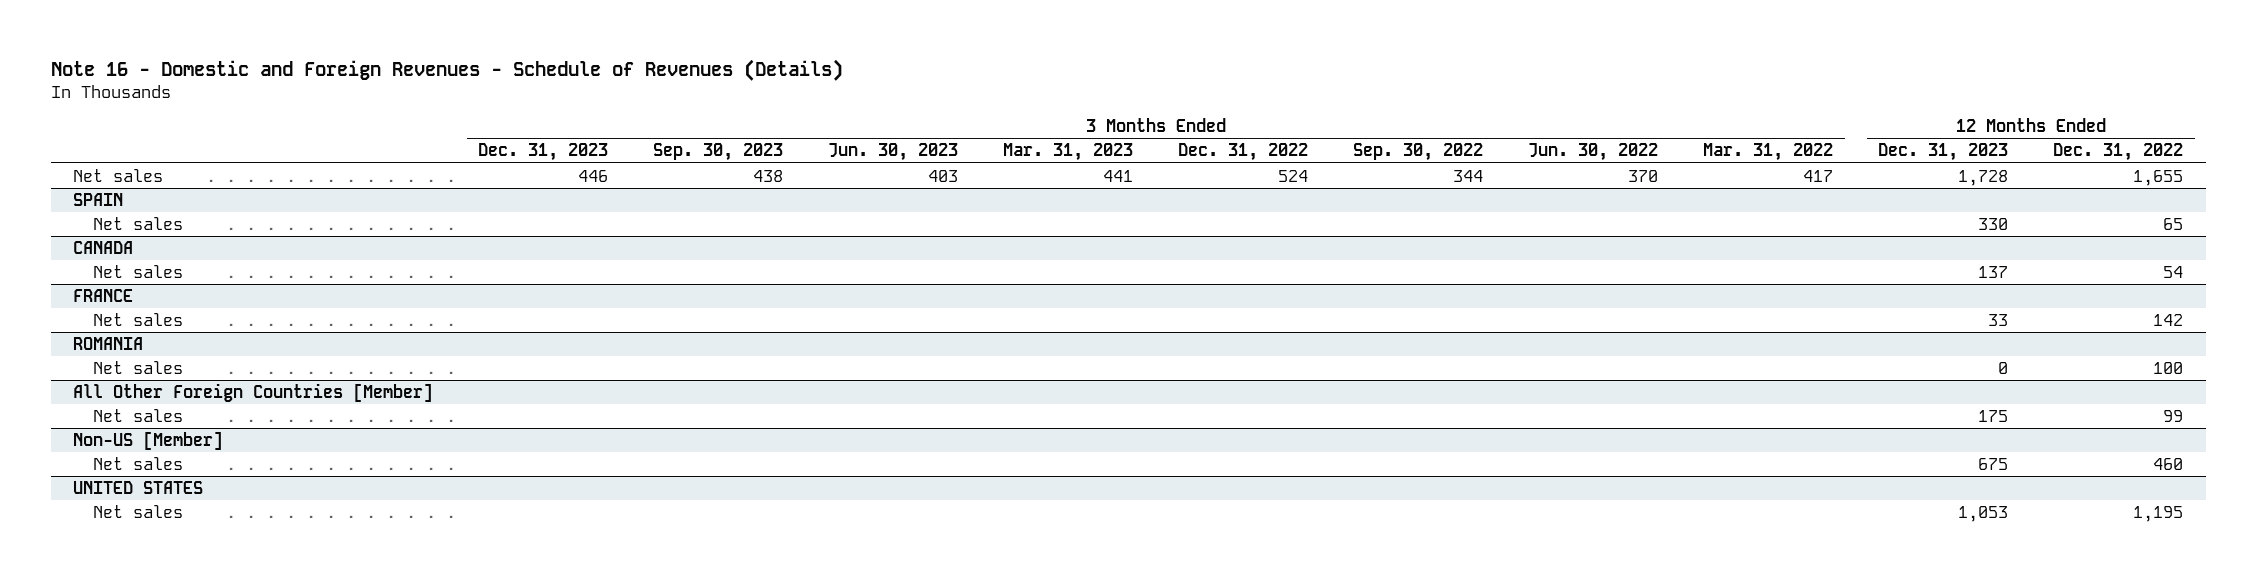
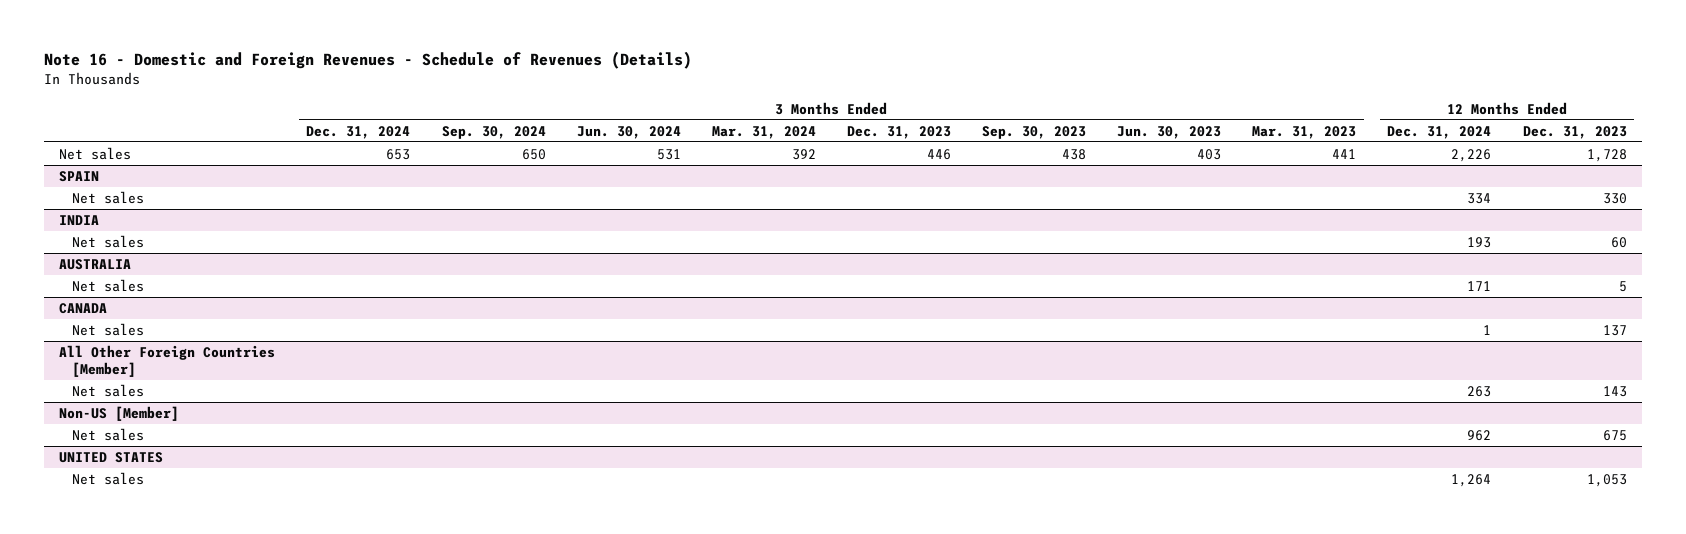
[1178,143,1309,162] Dec. 31, 2022 -> none
[1353,143,1484,162] Sep. 30, 2022 -> none
[1528,143,1659,162] Jun. 30, 2022 -> none
[1703,143,1834,162] Mar. 31, 2022 -> none
[2053,143,2184,162] Dec. 31, 2022 -> none
none -> [306,125,411,139] Dec. 31, 2024
none -> [441,125,546,139] Sep. 30, 2024
none -> [576,125,681,139] Jun. 30, 2024
none -> [711,125,816,139] Mar. 31, 2024
none -> [1387,125,1492,139] Dec. 31, 2024
none -> [59,214,100,225] INDIA
none -> [71,234,144,248] Net sales
none -> [59,258,132,270] AUSTRALIA
none -> [71,278,144,292] Net sales
[73,288,134,302] FRANCE -> none
[93,312,184,326] Net sales -> none
[73,336,144,350] ROMANIA -> none
[93,360,184,374] Net sales -> none
[1978,409,2009,422] 175 -> [1602,385,1627,397] 143

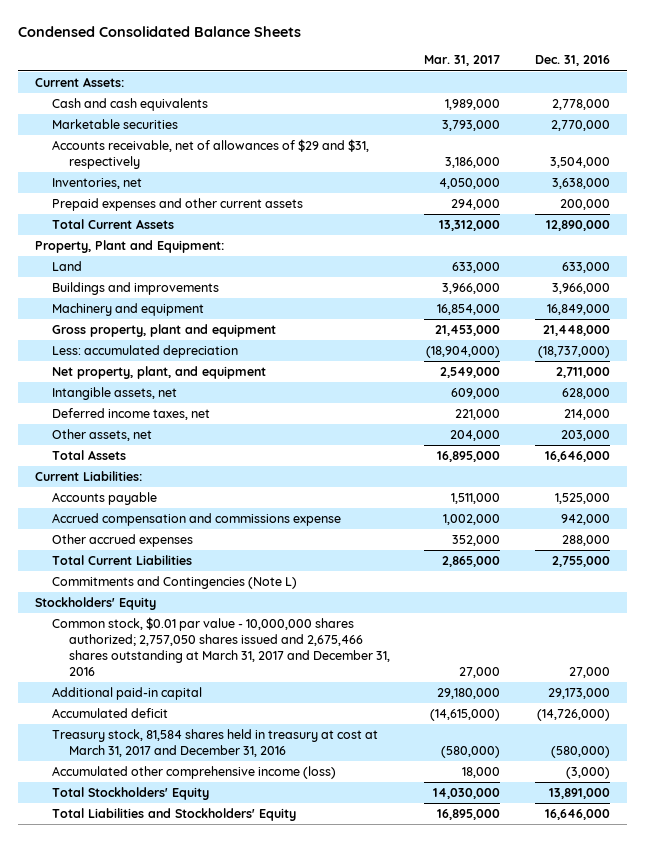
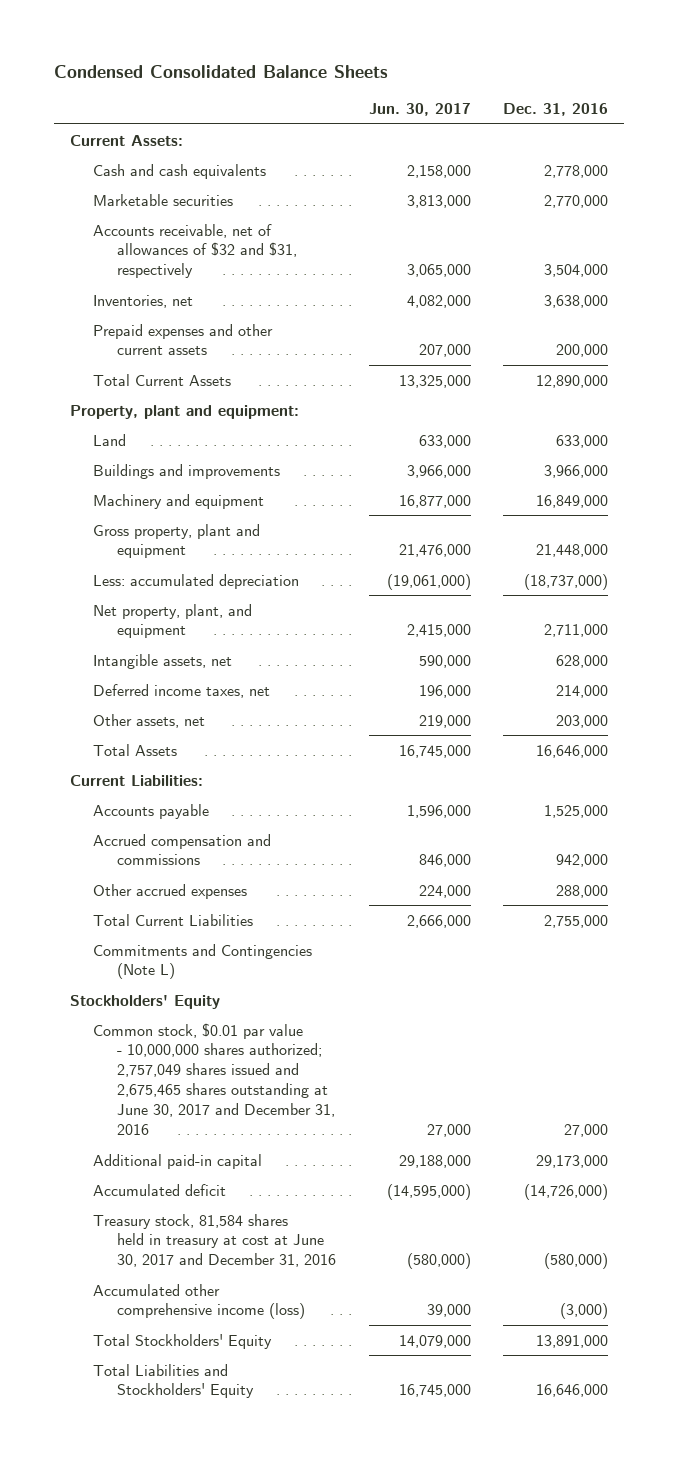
[424,55,501,67] Mar. 31, 2017 -> none
none -> [368,102,471,116] Jun. 30, 2017
[51,139,369,169] Accounts receivable, net of allowances of $29 and $31, respectively -> [93,223,297,279] Accounts receivable, net of allowances of $32 and $31, respectively
[34,240,224,254] Property, Plant and Equipment: -> [69,404,299,419] Property, plant and equipment:
[51,513,341,527] Accrued compensation and commissions expense -> [93,833,272,866] Accrued compensation and commissions
[51,617,390,676] Common stock, $0.01 par value - 10,000,000 shares authorized; 2,757,050 shares issued and 2,675,466 shares outstanding at March 31, 2017 and December 31, 2016 -> [93,1022,335,1136] Common stock, $0.01 par value - 10,000,000 shares authorized; 2,757,049 shares issued and 2,675,465 shares outstanding at June 30, 2017 and December 31, 2016
[51,729,378,757] Treasury stock, 81,584 shares held in treasury at cost at March 31, 2017 and December 31, 2016 -> [93,1213,336,1268] Treasury stock, 81,584 shares held in treasury at cost at June 30, 2017 and December 31, 2016

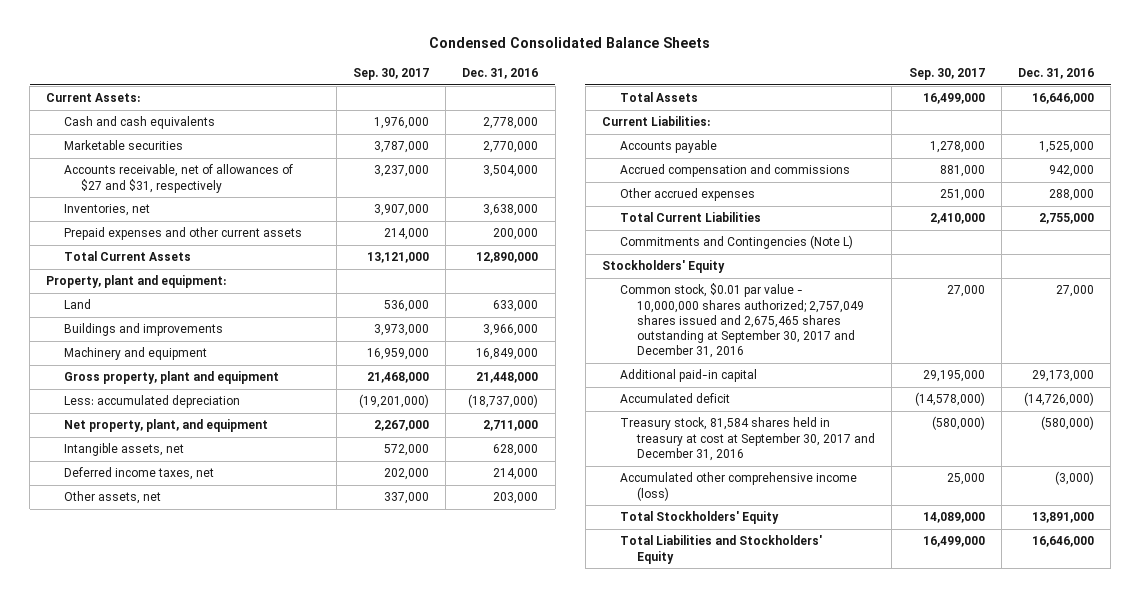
[368,102,471,116] Jun. 30, 2017 -> none
none -> [352,67,429,80] Sep. 30, 2017
[93,223,297,279] Accounts receivable, net of allowances of $32 and $31, respectively -> [63,164,293,193] Accounts receivable, net of allowances of $27 and $31, respectively
[93,1022,335,1136] Common stock, $0.01 par value - 10,000,000 shares authorized; 2,757,049 shares issued and 2,675,465 shares outstanding at June 30, 2017 and December 31, 2016 -> [619,283,865,358] Common stock, $0.01 par value - 10,000,000 shares authorized; 2,757,049 shares issued and 2,675,465 shares outstanding at September 30, 2017 and December 31, 2016
[93,1213,336,1268] Treasury stock, 81,584 shares held in treasury at cost at June 30, 2017 and December 31, 2016 -> [619,417,876,461] Treasury stock, 81,584 shares held in treasury at cost at September 30, 2017 and December 31, 2016

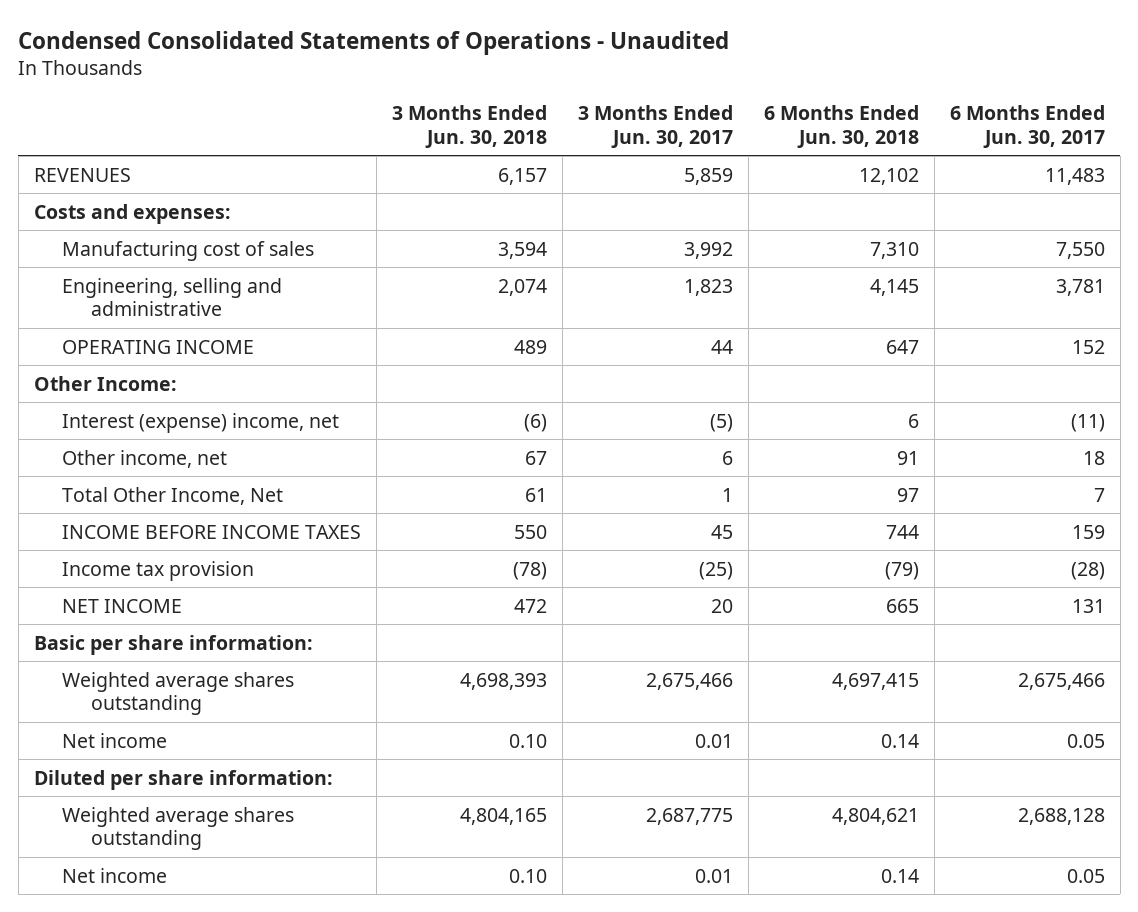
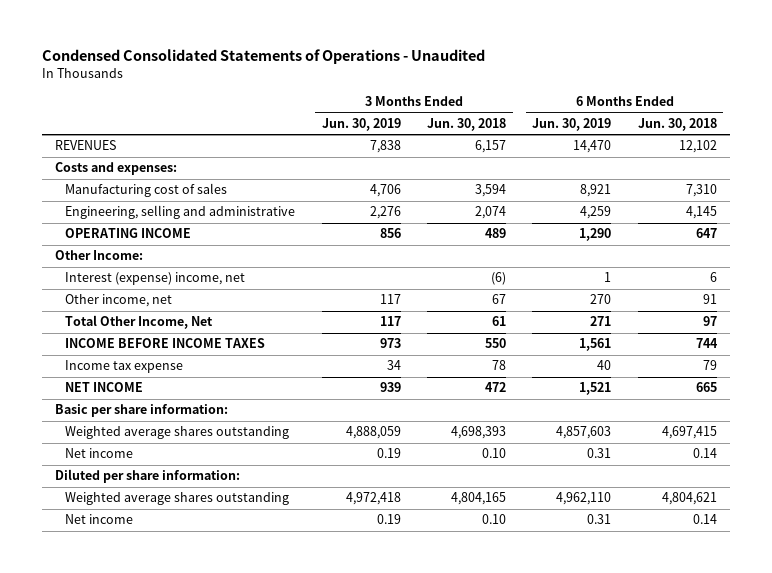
[577,105,733,148] 3 Months Ended Jun. 30, 2017 -> none
[949,105,1105,148] 6 Months Ended Jun. 30, 2017 -> none
none -> [321,117,401,131] Jun. 30, 2019
none -> [532,117,612,131] Jun. 30, 2019
[62,560,255,581] Income tax provision -> [65,360,184,374] Income tax expense
[513,561,548,580] (78) -> [491,360,506,371] 78
[884,561,919,580] (79) -> [702,360,717,371] 79

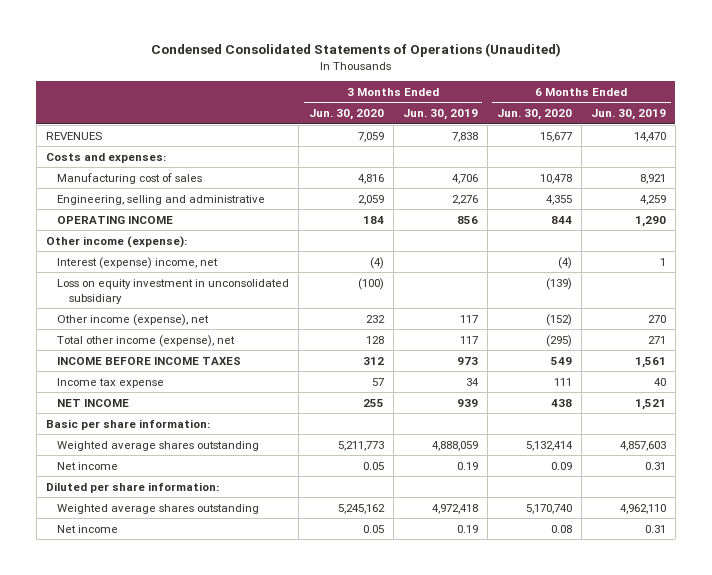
[42,49,486,65] Condensed Consolidated Statements of Operations - Unaudited -> [150,43,561,58] Condensed Consolidated Statements of Operations (Unaudited)
[426,117,506,131] Jun. 30, 2018 -> none
[637,117,717,131] Jun. 30, 2018 -> none
none -> [308,109,384,121] Jun. 30, 2020
none -> [496,109,572,121] Jun. 30, 2020
[55,250,144,261] Other Income: -> [45,235,187,248] Other income (expense):
none -> [57,278,290,304] Loss on equity investment in unconsolidated subsidiary
[65,294,173,308] Other income, net -> [57,313,210,326] Other income (expense), net
[65,315,214,330] Total Other Income, Net -> [57,334,236,347] Total other income (expense), net

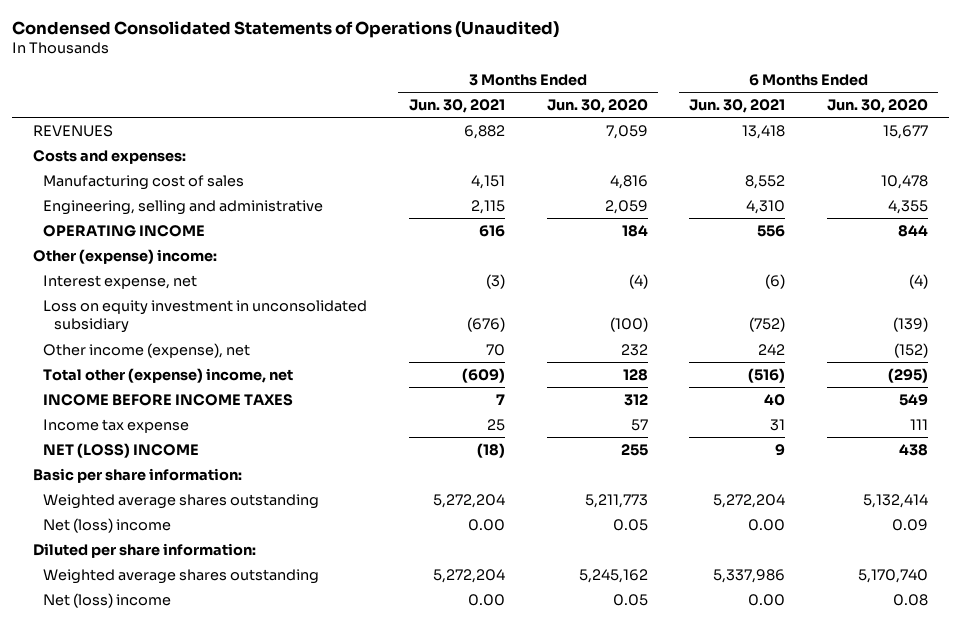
[402,109,478,121] Jun. 30, 2019 -> none
[590,109,666,121] Jun. 30, 2019 -> none
none -> [408,99,505,114] Jun. 30, 2021
none -> [689,99,786,114] Jun. 30, 2021
[45,235,187,248] Other income (expense): -> [32,248,217,264] Other (expense) income:
[57,256,219,269] Interest (expense) income, net -> [43,274,198,289] Interest expense, net
[57,334,236,347] Total other income (expense), net -> [43,367,294,383] Total other (expense) income, net
[57,398,130,407] NET INCOME -> [43,442,200,458] NET (LOSS) INCOME
[57,461,119,470] Net income -> [43,517,172,533] Net (loss) income
[57,524,119,533] Net income -> [43,592,172,608] Net (loss) income

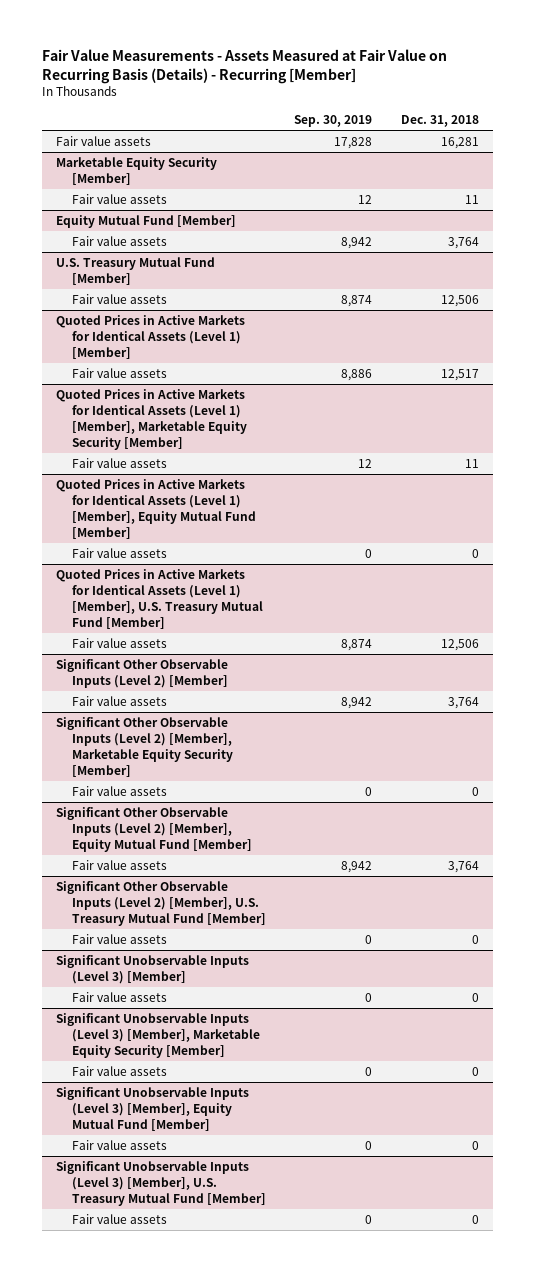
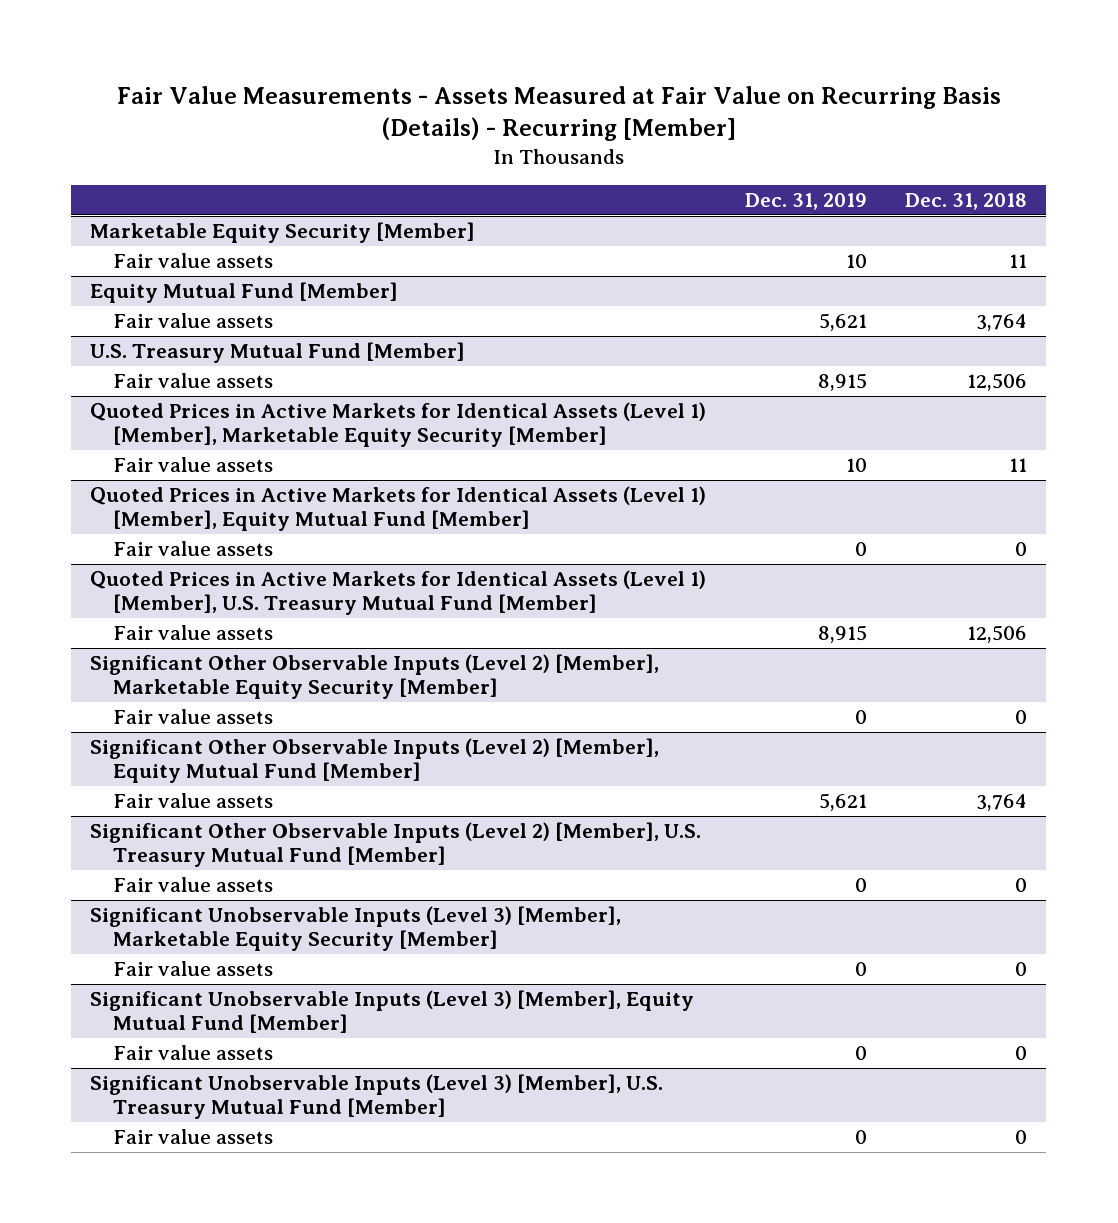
[294,114,373,127] Sep. 30, 2019 -> none
none -> [744,193,867,211] Dec. 31, 2019
[56,136,152,147] Fair value assets -> none
[56,315,246,359] Quoted Prices in Active Markets for Identical Assets (Level 1) [Member] -> none
[71,368,167,379] Fair value assets -> none
[56,659,229,689] Significant Other Observable Inputs (Level 2) [Member] -> none
[71,696,167,707] Fair value assets -> none
[56,955,250,985] Significant Unobservable Inputs (Level 3) [Member] -> none
[71,992,167,1003] Fair value assets -> none

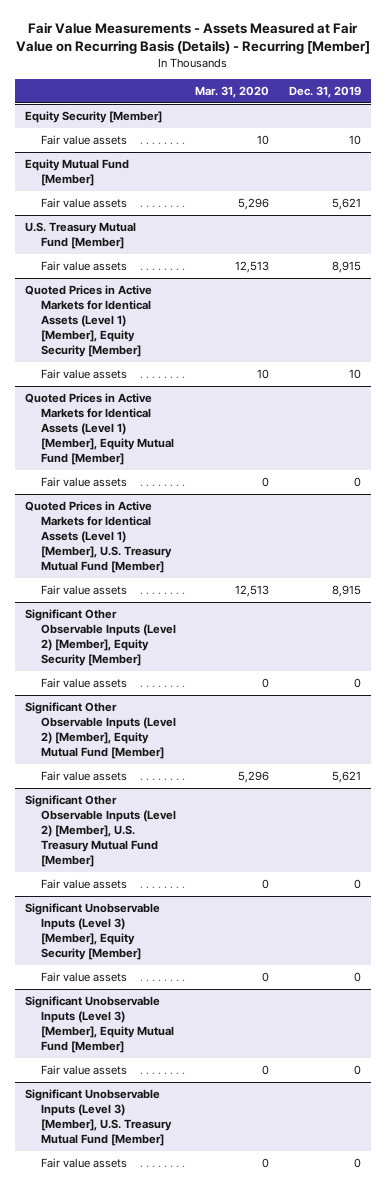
[905,193,1028,211] Dec. 31, 2018 -> none
none -> [195,85,270,98] Mar. 31, 2020
[90,221,476,243] Marketable Equity Security [Member] -> [25,111,163,124] Equity Security [Member]
[90,401,707,448] Quoted Prices in Active Markets for Identical Assets (Level 1) [Member], Marketable Equity Security [Member] -> [25,285,153,357] Quoted Prices in Active Markets for Identical Assets (Level 1) [Member], Equity Security [Member]
[90,653,660,700] Significant Other Observable Inputs (Level 2) [Member], Marketable Equity Security [Member] -> [25,609,176,666] Significant Other Observable Inputs (Level 2) [Member], Equity Security [Member]
[90,905,622,952] Significant Unobservable Inputs (Level 3) [Member], Marketable Equity Security [Member] -> [25,903,161,960] Significant Unobservable Inputs (Level 3) [Member], Equity Security [Member]

